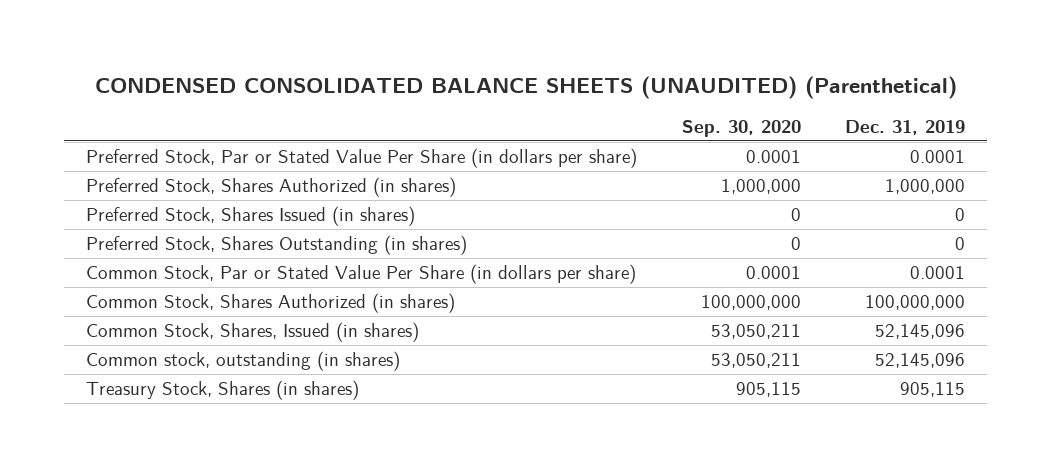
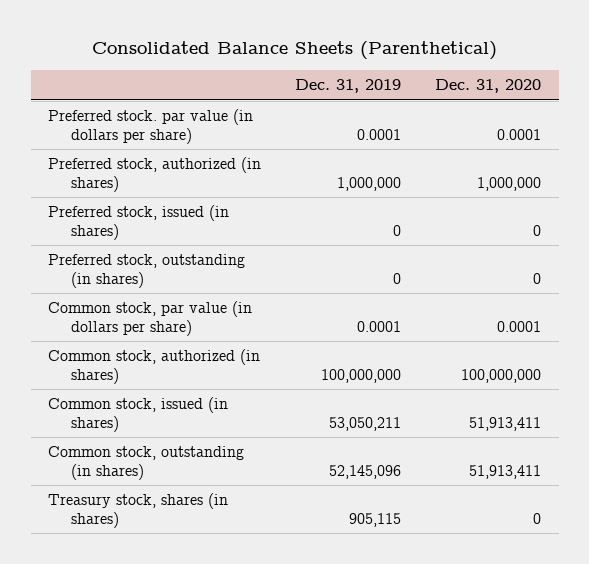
[94,75,957,99] CONDENSED CONSOLIDATED BALANCE SHEETS (UNAUDITED) (Parenthetical) -> [91,41,497,61] Consolidated Balance Sheets (Parenthetical)
[681,119,801,137] Sep. 30, 2020 -> none
none -> [435,78,542,93] Dec. 31, 2020
[86,148,638,169] Preferred Stock, Par or Stated Value Per Share (in dollars per share) -> [47,109,253,144] Preferred stock. par value (in dollars per share)
[86,177,457,198] Preferred Stock, Shares Authorized (in shares) -> [47,157,261,192] Preferred stock, authorized (in shares)
[86,206,416,227] Preferred Stock, Shares Issued (in shares) -> [47,205,229,240] Preferred stock, issued (in shares)
[86,235,468,256] Preferred Stock, Shares Outstanding (in shares) -> [47,254,245,288] Preferred stock, outstanding (in shares)
[86,264,637,285] Common Stock, Par or Stated Value Per Share (in dollars per share) -> [47,301,252,336] Common stock, par value (in dollars per share)
[86,293,456,314] Common Stock, Shares Authorized (in shares) -> [47,349,260,384] Common stock, authorized (in shares)
[86,322,420,343] Common Stock, Shares, Issued (in shares) -> [47,397,228,432] Common stock, issued (in shares)
[875,324,966,340] 52,145,096 -> [329,416,402,431] 53,050,211
[86,380,360,401] Treasury Stock, Shares (in shares) -> [47,493,228,528] Treasury stock, shares (in shares)

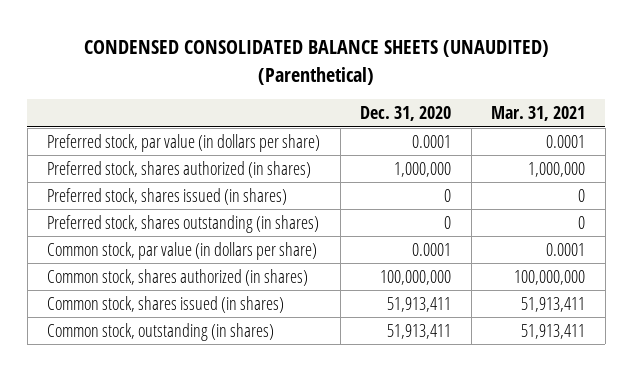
[91,41,497,61] Consolidated Balance Sheets (Parenthetical) -> [84,40,550,85] CONDENSED CONSOLIDATED BALANCE SHEETS (UNAUDITED) (Parenthetical)
[295,78,402,93] Dec. 31, 2019 -> none
none -> [491,106,586,122] Mar. 31, 2021
[47,109,253,144] Preferred stock. par value (in dollars per share) -> [47,133,321,152] Preferred stock, par value (in dollars per share)
[47,157,261,192] Preferred stock, authorized (in shares) -> [47,160,312,178] Preferred stock, shares authorized (in shares)
[47,205,229,240] Preferred stock, issued (in shares) -> [47,187,288,205] Preferred stock, shares issued (in shares)
[47,254,245,288] Preferred stock, outstanding (in shares) -> [47,214,320,233] Preferred stock, shares outstanding (in shares)
[47,349,260,384] Common stock, authorized (in shares) -> [47,268,309,286] Common stock, shares authorized (in shares)
[47,397,228,432] Common stock, issued (in shares) -> [47,295,285,313] Common stock, shares issued (in shares)
[47,493,228,528] Treasury stock, shares (in shares) -> none

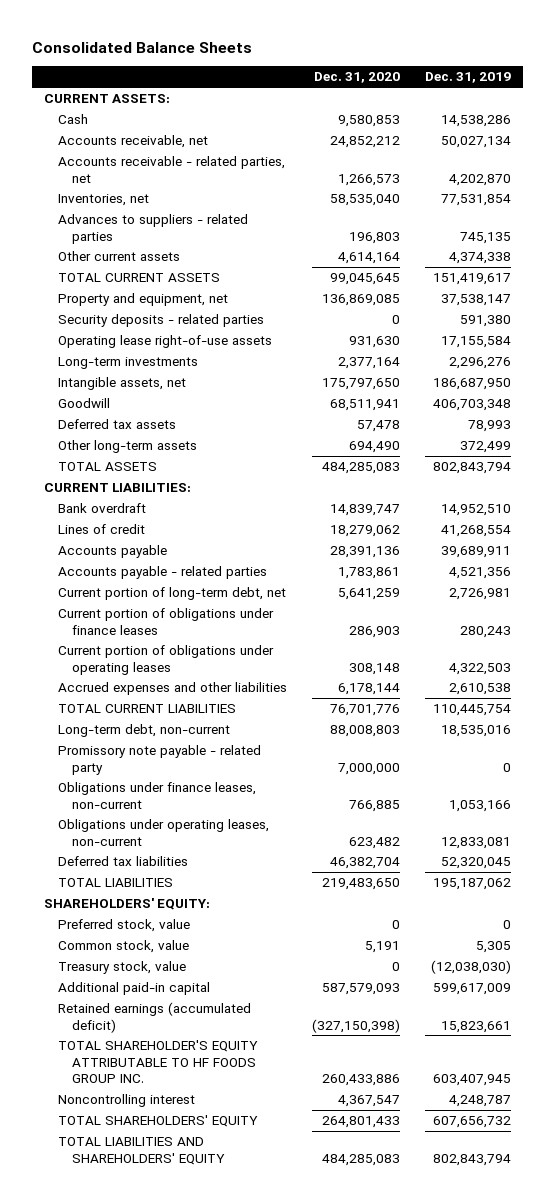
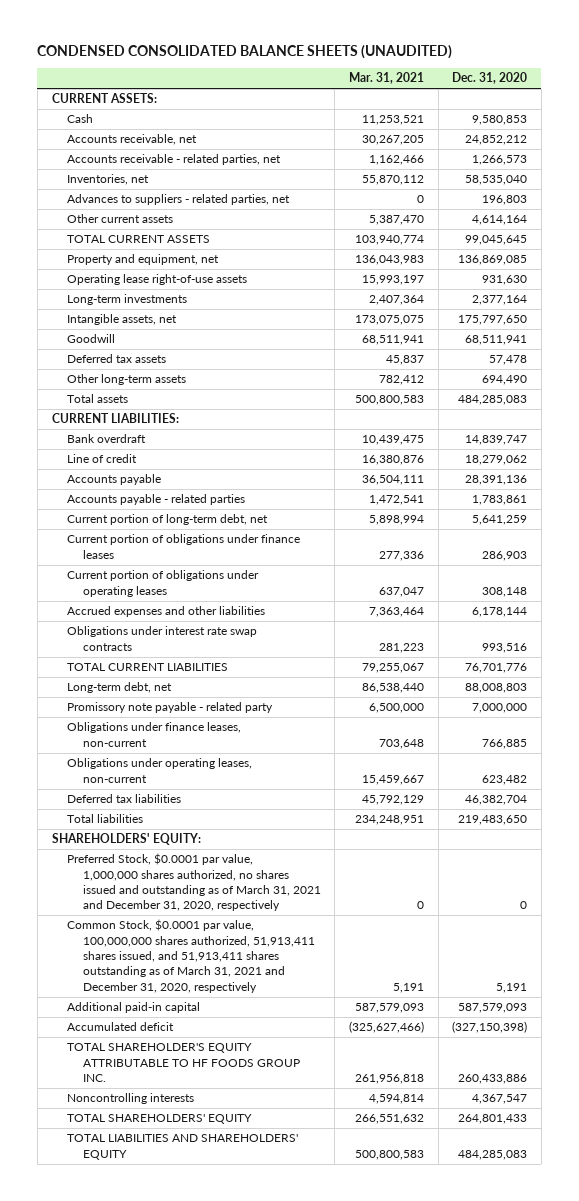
[31,41,252,53] Consolidated Balance Sheets -> [37,44,453,59] CONDENSED CONSOLIDATED BALANCE SHEETS (UNAUDITED)
[424,72,511,84] Dec. 31, 2019 -> none
none -> [348,72,424,85] Mar. 31, 2021
[57,214,248,244] Advances to suppliers - related parties -> [67,194,291,206] Advances to suppliers - related parties, net
[57,314,264,328] Security deposits - related parties -> none
[57,462,157,472] TOTAL ASSETS -> [67,394,129,404] Total assets
[57,524,145,535] Lines of credit -> [67,454,138,464] Line of credit
none -> [67,626,258,651] Obligations under interest rate swap contracts
[57,724,230,738] Long-term debt, non-current -> [67,682,173,694] Long-term debt, net
[57,878,173,888] TOTAL LIABILITIES -> [67,814,144,824] Total liabilities
[57,961,186,975] Treasury stock, value -> none
[57,919,190,933] Preferred stock, value -> [67,853,321,912] Preferred Stock, $0.0001 par value, 1,000,000 shares authorized, no shares issued and outstanding as of March 31, 2021 and December 31, 2020, respectively
[57,940,189,954] Common stock, value -> [67,919,315,993] Common Stock, $0.0001 par value, 100,000,000 shares authorized, 51,913,411 shares issued, and 51,913,411 shares outstanding as of March 31, 2021 and December 31, 2020, respectively
[57,1002,251,1033] Retained earnings (accumulated deficit) -> [67,1022,175,1032] Accumulated deficit
[57,1094,195,1108] Noncontrolling interest -> [67,1093,195,1105] Noncontrolling interests

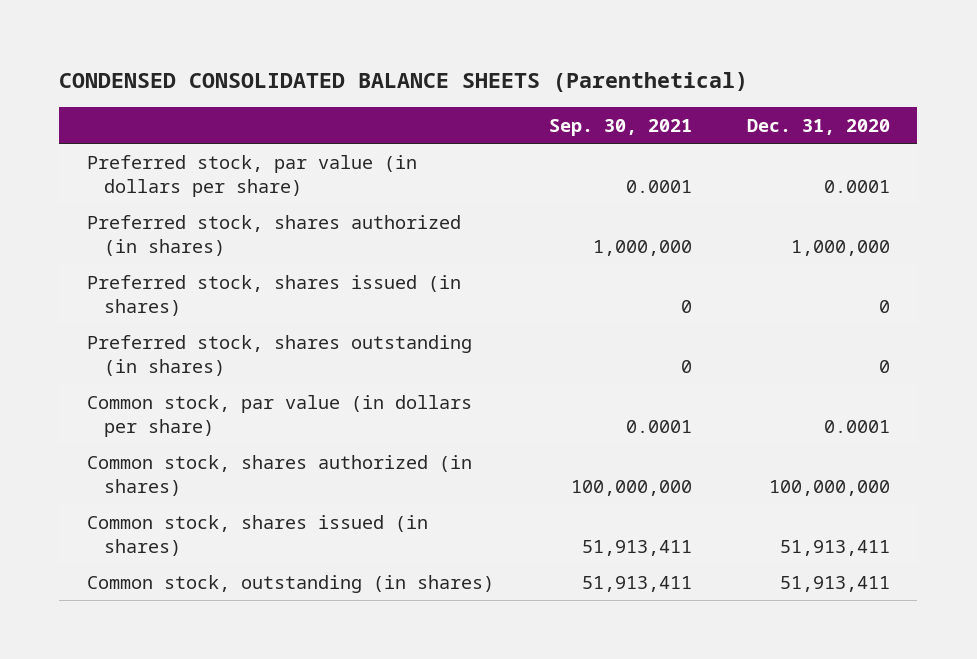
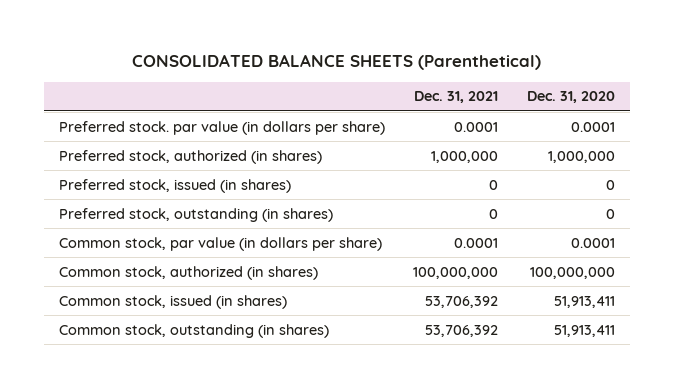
[59,72,749,93] CONDENSED CONSOLIDATED BALANCE SHEETS (Parenthetical) -> [131,53,541,70] CONSOLIDATED BALANCE SHEETS (Parenthetical)
[548,118,692,136] Sep. 30, 2021 -> none
none -> [414,91,499,104] Dec. 31, 2021
[86,154,417,197] Preferred stock, par value (in dollars per share) -> [58,120,385,135] Preferred stock. par value (in dollars per share)
[86,214,461,256] Preferred stock, shares authorized (in shares) -> [58,149,322,164] Preferred stock, authorized (in shares)
[86,274,461,316] Preferred stock, shares issued (in shares) -> [58,178,291,193] Preferred stock, issued (in shares)
[86,334,472,376] Preferred stock, shares outstanding (in shares) -> [58,207,333,222] Preferred stock, outstanding (in shares)
[86,454,472,496] Common stock, shares authorized (in shares) -> [58,265,318,280] Common stock, authorized (in shares)
[86,514,428,556] Common stock, shares issued (in shares) -> [58,294,287,309] Common stock, issued (in shares)

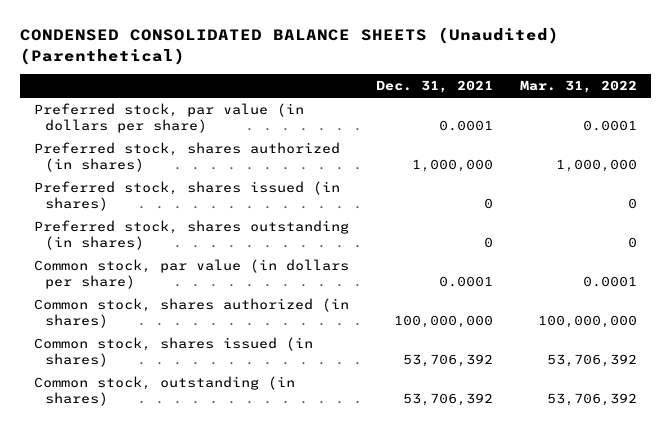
[131,53,541,70] CONSOLIDATED BALANCE SHEETS (Parenthetical) -> [19,27,559,65] CONDENSED CONSOLIDATED BALANCE SHEETS (Unaudited) (Parenthetical)
[527,91,616,104] Dec. 31, 2020 -> none
none -> [520,80,638,94] Mar. 31, 2022
[58,120,385,135] Preferred stock. par value (in dollars per share) -> [33,103,304,134] Preferred stock, par value (in dollars per share)
[58,149,322,164] Preferred stock, authorized (in shares) -> [33,142,340,173] Preferred stock, shares authorized (in shares)
[58,178,291,193] Preferred stock, issued (in shares) -> [33,181,340,212] Preferred stock, shares issued (in shares)
[58,207,333,222] Preferred stock, outstanding (in shares) -> [33,220,349,251] Preferred stock, shares outstanding (in shares)
[58,265,318,280] Common stock, authorized (in shares) -> [33,298,349,329] Common stock, shares authorized (in shares)
[58,294,287,309] Common stock, issued (in shares) -> [33,337,313,368] Common stock, shares issued (in shares)

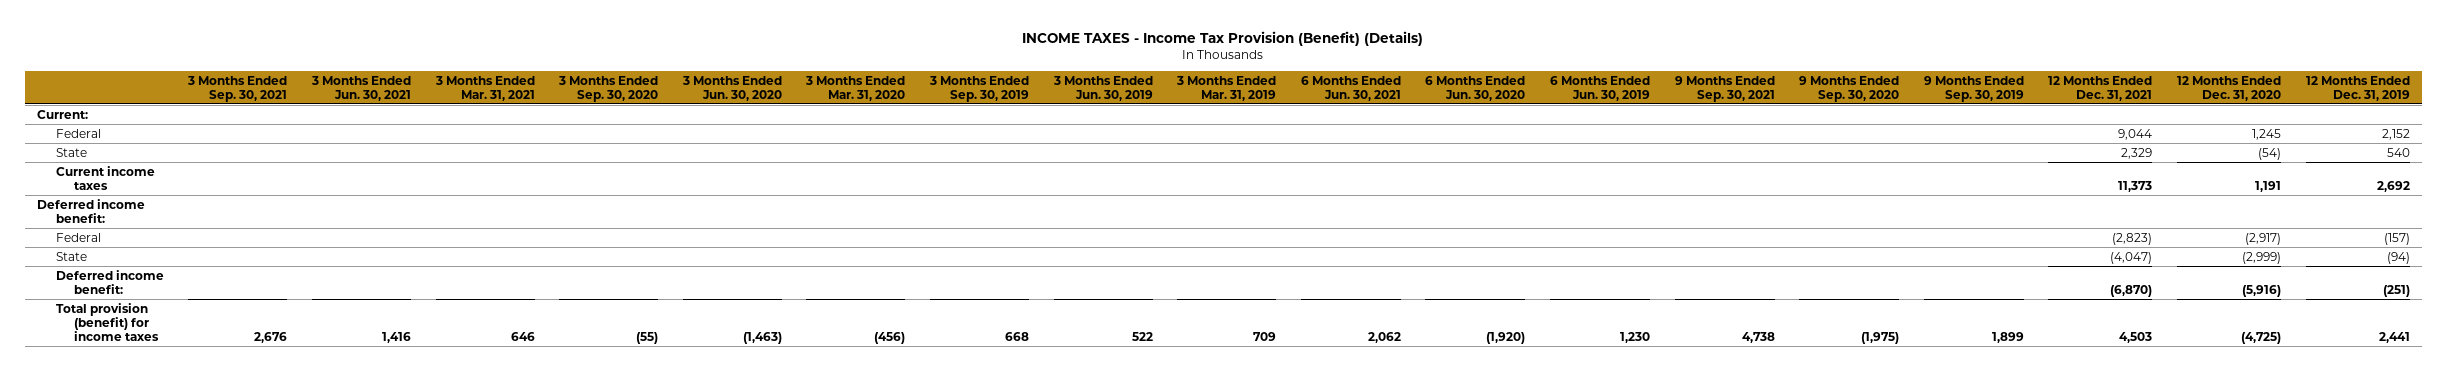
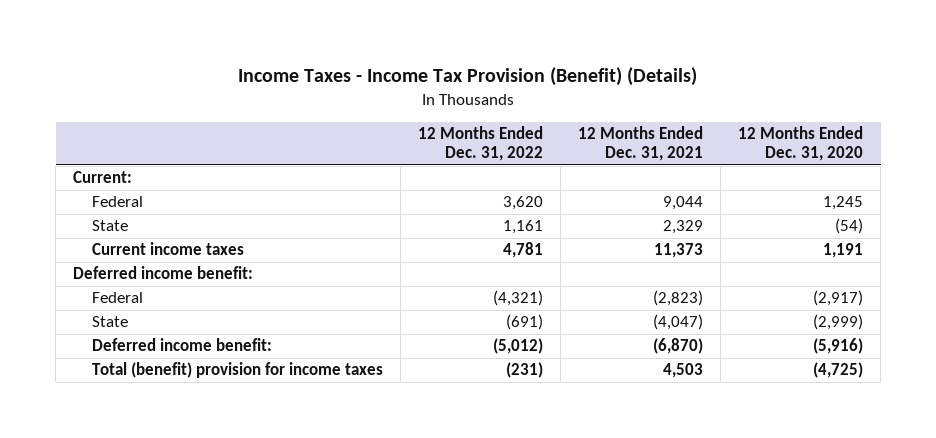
[1022,31,1424,47] INCOME TAXES - Income Tax Provision (Benefit) (Details) -> [238,66,698,86] Income Taxes - Income Tax Provision (Benefit) (Details)
[187,75,288,102] 3 Months Ended Sep. 30, 2021 -> none
[310,75,411,101] 3 Months Ended Jun. 30, 2021 -> none
[434,75,535,101] 3 Months Ended Mar. 31, 2021 -> none
[558,75,659,102] 3 Months Ended Sep. 30, 2020 -> none
[681,75,782,101] 3 Months Ended Jun. 30, 2020 -> none
[805,75,906,101] 3 Months Ended Mar. 31, 2020 -> none
[928,75,1029,102] 3 Months Ended Sep. 30, 2019 -> none
[1052,75,1153,101] 3 Months Ended Jun. 30, 2019 -> none
[1176,75,1277,101] 3 Months Ended Mar. 31, 2019 -> none
[1300,75,1401,101] 6 Months Ended Jun. 30, 2021 -> none
[1425,75,1526,101] 6 Months Ended Jun. 30, 2020 -> none
[1549,75,1650,101] 6 Months Ended Jun. 30, 2019 -> none
[1674,75,1775,102] 9 Months Ended Sep. 30, 2021 -> none
[1799,75,1900,102] 9 Months Ended Sep. 30, 2020 -> none
[1923,75,2024,102] 9 Months Ended Sep. 30, 2019 -> none
[2305,75,2410,101] 12 Months Ended Dec. 31, 2019 -> none
none -> [418,125,544,162] 12 Months Ended Dec. 31, 2022
[55,302,160,341] Total provision (benefit) for income taxes -> [92,362,384,379] Total (benefit) provision for income taxes

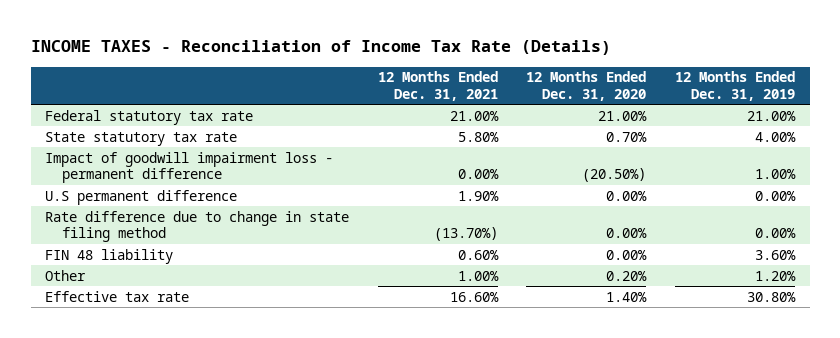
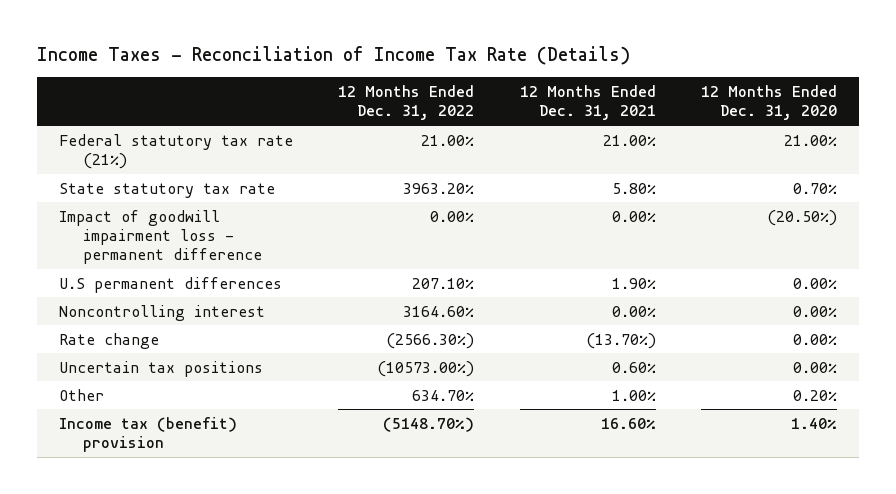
[30,40,611,56] INCOME TAXES - Reconciliation of Income Tax Rate (Details) -> [36,46,630,66] Income Taxes - Reconciliation of Income Tax Rate (Details)
[675,71,796,102] 12 Months Ended Dec. 31, 2019 -> none
none -> [338,85,475,121] 12 Months Ended Dec. 31, 2022
[44,109,253,125] Federal statutory tax rate -> [59,133,294,169] Federal statutory tax rate (21%)
[44,248,173,264] FIN 48 liability -> none
[44,189,237,205] U.S permanent difference -> [59,276,283,293] U.S permanent differences
none -> [59,304,266,321] Noncontrolling interest
[44,210,349,243] Rate difference due to change in state filing method -> [59,332,160,349] Rate change
none -> [59,360,264,377] Uncertain tax positions
[44,290,189,302] Effective tax rate -> [59,416,238,452] Income tax (benefit) provision

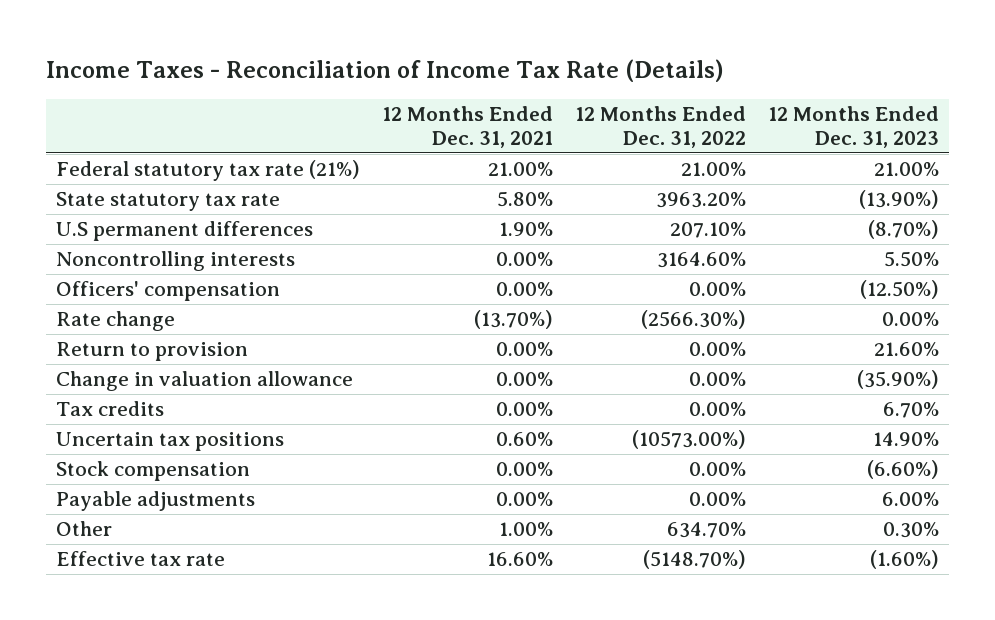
[700,85,837,121] 12 Months Ended Dec. 31, 2020 -> none
none -> [767,105,939,149] 12 Months Ended Dec. 31, 2023
[59,209,262,265] Impact of goodwill impairment loss - permanent difference -> none
[59,304,266,321] Noncontrolling interest -> [56,251,296,272] Noncontrolling interests
none -> [56,281,281,302] Officers' compensation
none -> [56,342,249,362] Return to provision
none -> [56,371,354,392] Change in valuation allowance
none -> [56,401,165,417] Tax credits
none -> [56,461,251,482] Stock compensation
none -> [56,491,256,512] Payable adjustments
[59,416,238,452] Income tax (benefit) provision -> [56,551,226,567] Effective tax rate

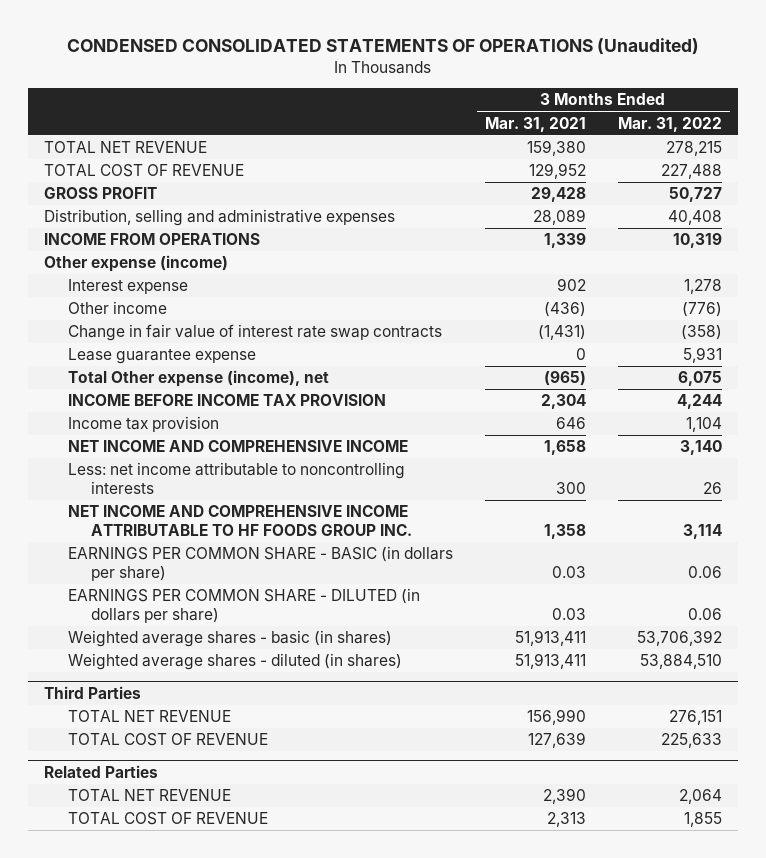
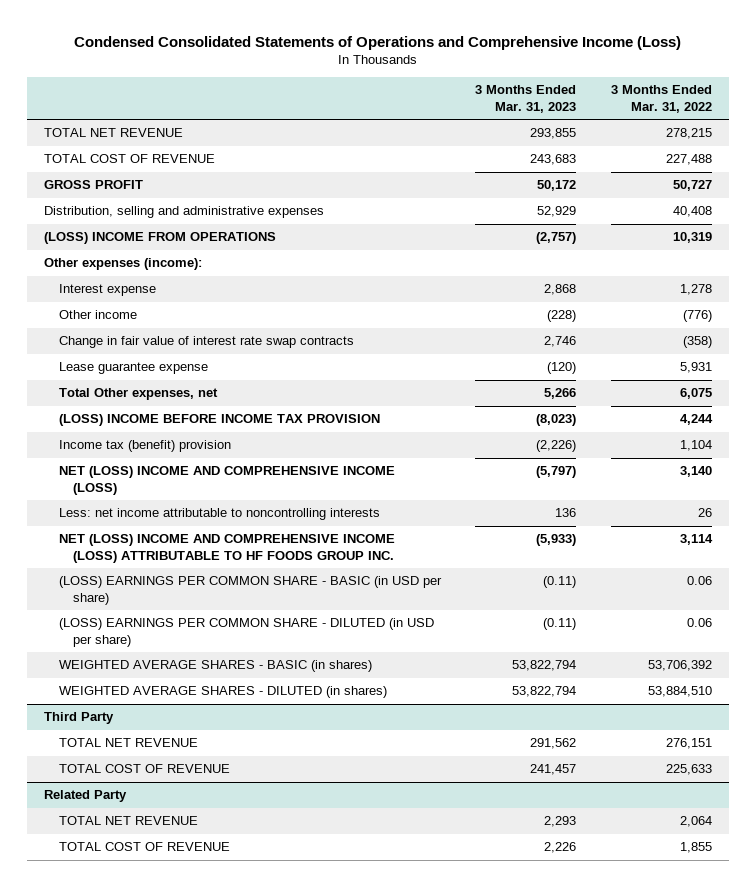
[66,37,699,54] CONDENSED CONSOLIDATED STATEMENTS OF OPERATIONS (Unaudited) -> [73,35,681,50] Condensed Consolidated Statements of Operations and Comprehensive Income (Loss)
[484,116,586,132] Mar. 31, 2021 -> none
none -> [475,85,577,113] 3 Months Ended Mar. 31, 2023
[44,233,261,246] INCOME FROM OPERATIONS -> [43,232,276,245] (LOSS) INCOME FROM OPERATIONS
[44,255,229,273] Other expense (income) -> [43,258,202,271] Other expenses (income):
[67,370,329,388] Total Other expense (income), net -> [58,388,218,401] Total Other expenses, net
[67,394,386,407] INCOME BEFORE INCOME TAX PROVISION -> [58,414,380,427] (LOSS) INCOME BEFORE INCOME TAX PROVISION
[67,416,219,433] Income tax provision -> [58,440,231,453] Income tax (benefit) provision
[67,440,408,453] NET INCOME AND COMPREHENSIVE INCOME -> [58,466,395,495] NET (LOSS) INCOME AND COMPREHENSIVE INCOME (LOSS)
[67,505,413,537] NET INCOME AND COMPREHENSIVE INCOME ATTRIBUTABLE TO HF FOODS GROUP INC. -> [58,534,395,563] NET (LOSS) INCOME AND COMPREHENSIVE INCOME (LOSS) ATTRIBUTABLE TO HF FOODS GROUP INC.
[67,546,453,582] EARNINGS PER COMMON SHARE - BASIC (in dollars per share) -> [58,576,442,605] (LOSS) EARNINGS PER COMMON SHARE - BASIC (in USD per share)
[67,588,420,624] EARNINGS PER COMMON SHARE - DILUTED (in dollars per share) -> [58,618,434,647] (LOSS) EARNINGS PER COMMON SHARE - DILUTED (in USD per share)
[67,630,392,648] Weighted average shares - basic (in shares) -> [58,660,372,673] WEIGHTED AVERAGE SHARES - BASIC (in shares)
[67,653,402,671] Weighted average shares - diluted (in shares) -> [58,686,387,699] WEIGHTED AVERAGE SHARES - DILUTED (in shares)
[44,685,142,699] Third Parties -> [43,712,114,725] Third Party
[44,764,159,778] Related Parties -> [43,790,127,803] Related Party

